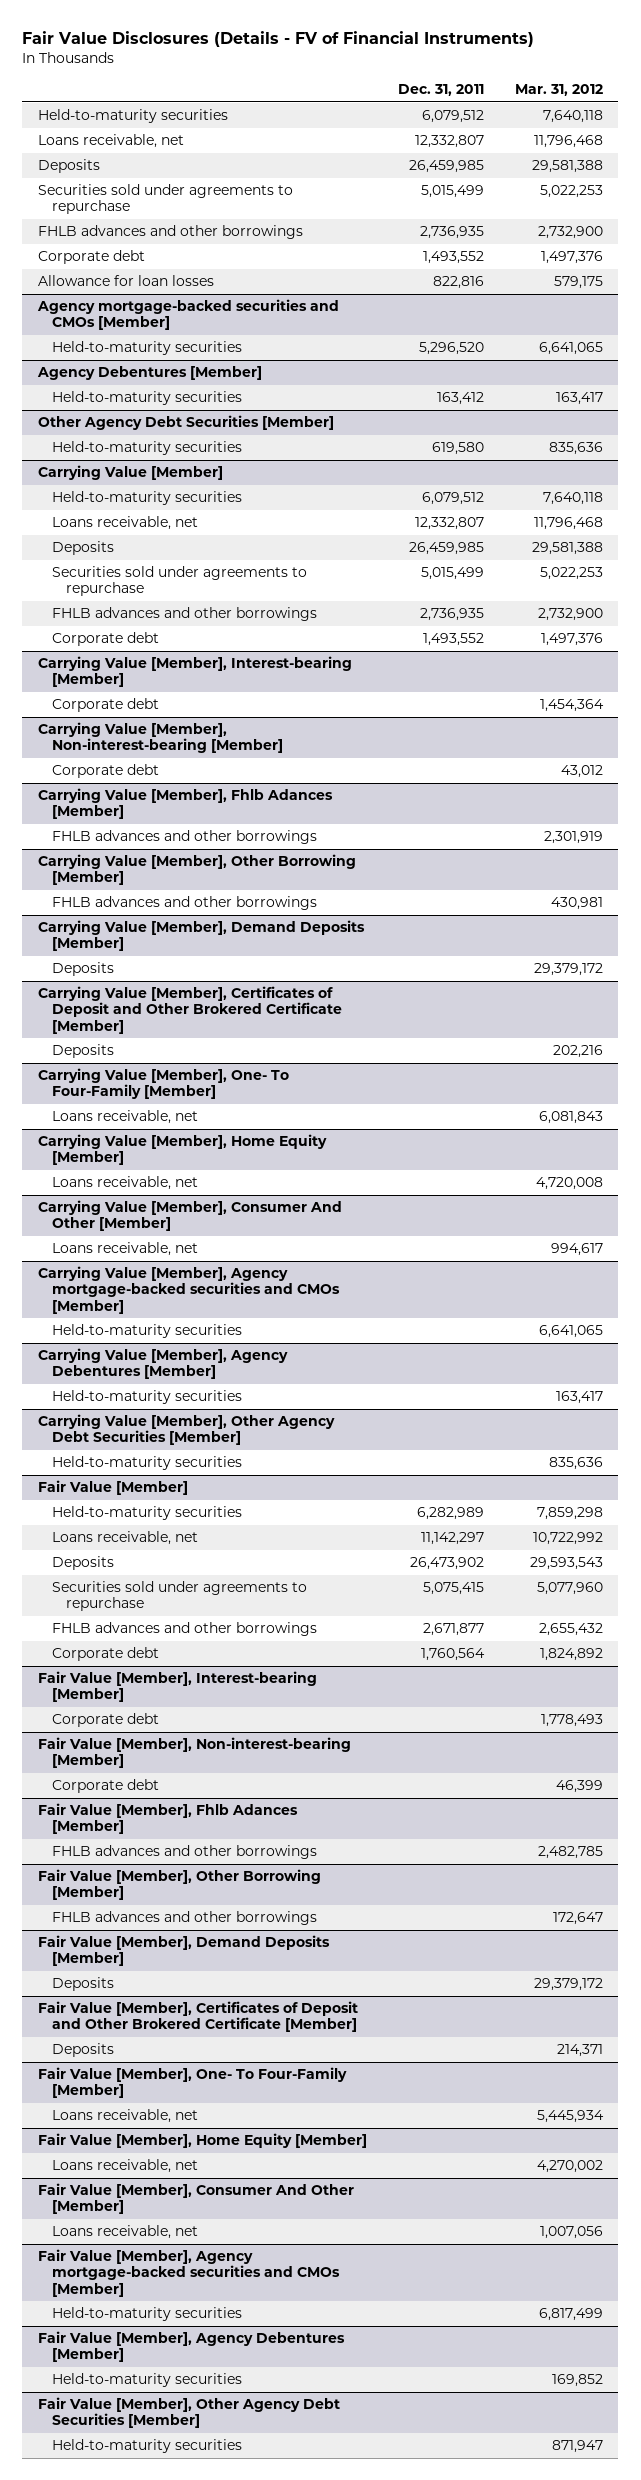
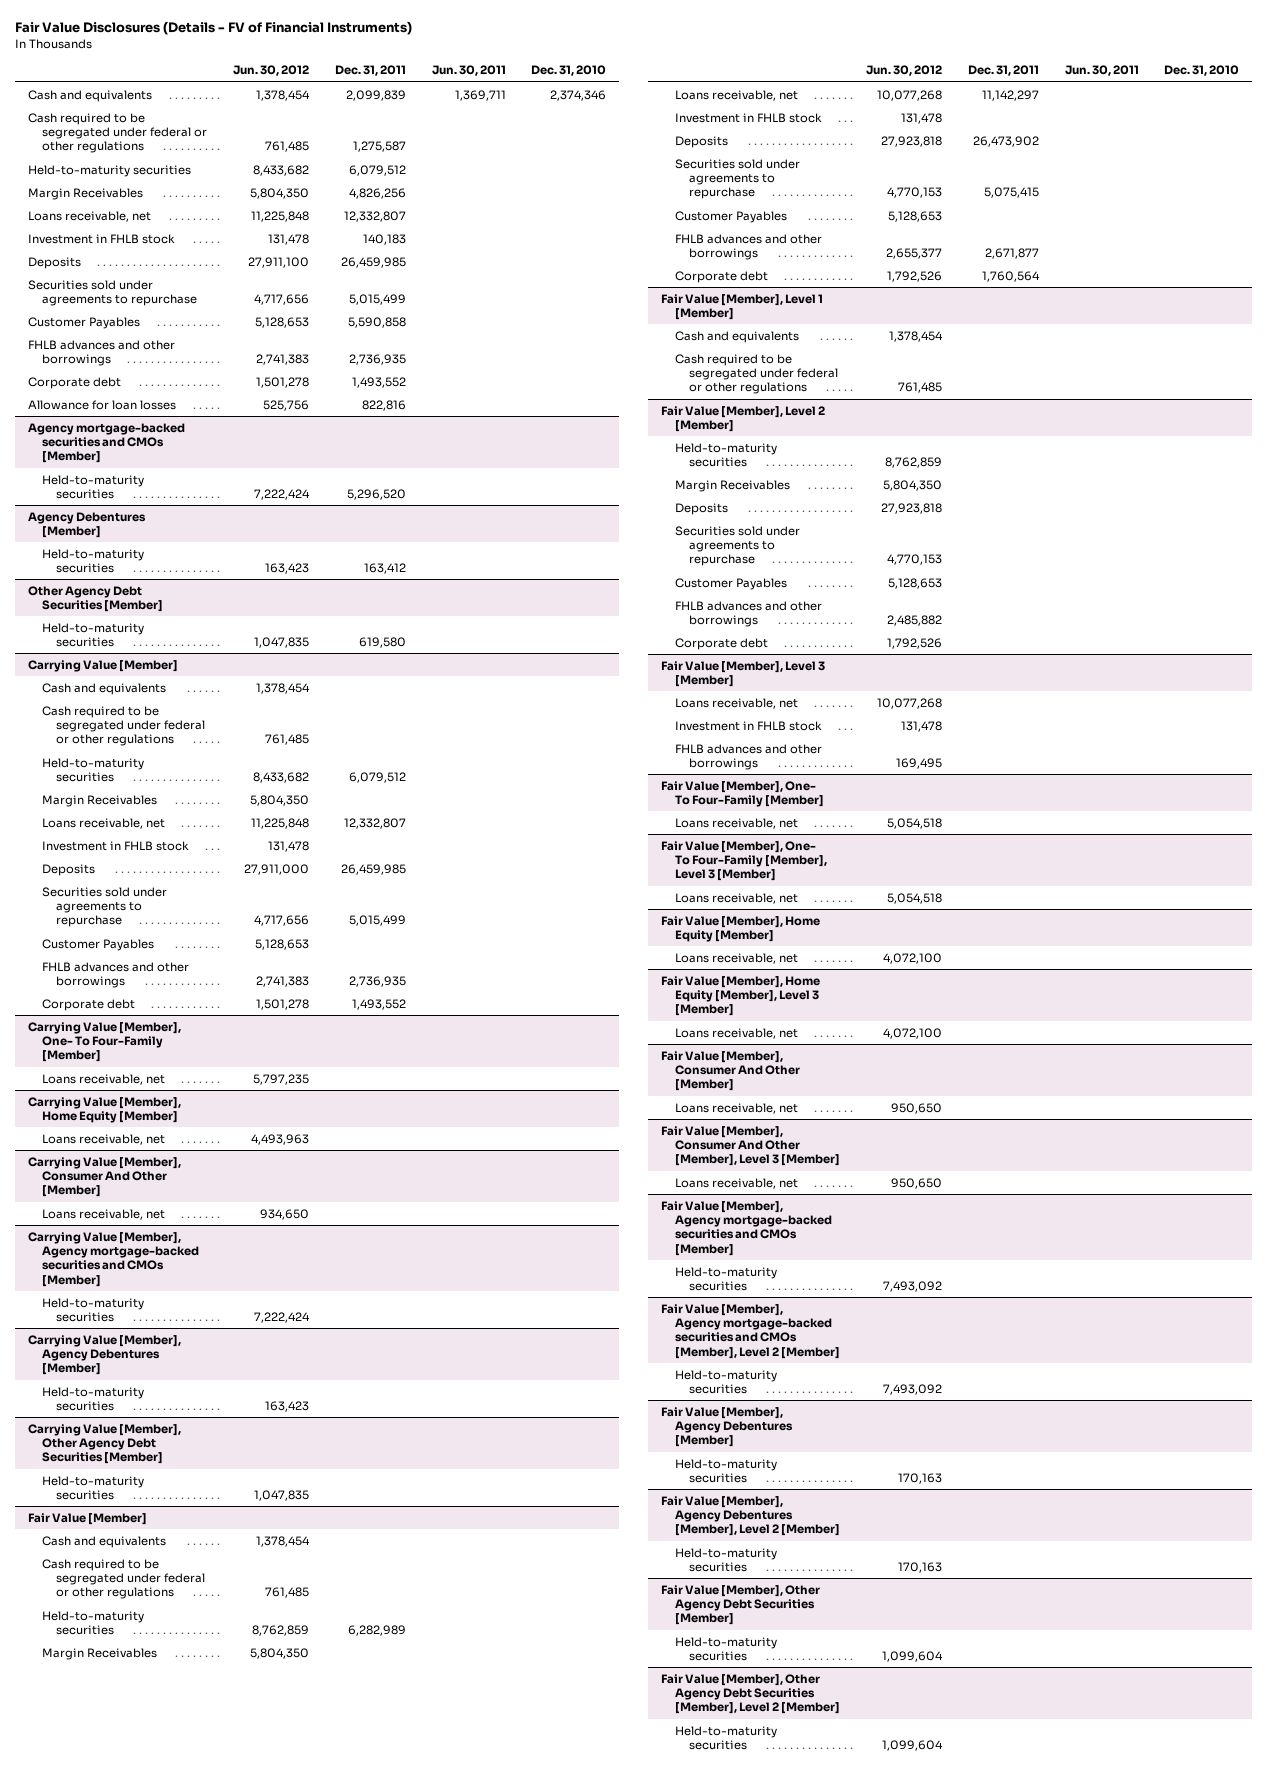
[514,84,603,97] Mar. 31, 2012 -> none
none -> [232,65,309,77] Jun. 30, 2012
none -> [431,65,506,77] Jun. 30, 2011
none -> [531,65,607,77] Dec. 31, 2010
none -> [27,89,152,102] Cash and equivalents
none -> [27,112,207,154] Cash required to be segregated under federal or other regulations
none -> [27,187,143,200] Margin Receivables
none -> [27,233,175,244] Investment in FHLB stock
none -> [27,316,140,329] Customer Payables
none -> [41,682,166,695] Cash and equivalents
none -> [41,705,205,747] Cash required to be segregated under federal or other regulations
none -> [41,794,157,807] Margin Receivables
none -> [41,840,189,851] Investment in FHLB stock
none -> [41,938,154,951] Customer Payables
[37,656,352,688] Carrying Value [Member], Interest-bearing [Member] -> none
[51,698,159,713] Corporate debt -> none
[37,722,283,754] Carrying Value [Member], Non-interest-bearing [Member] -> none
[51,764,159,779] Corporate debt -> none
[37,788,333,820] Carrying Value [Member], Fhlb Adances [Member] -> none
[51,830,317,845] FHLB advances and other borrowings -> none
[37,854,356,886] Carrying Value [Member], Other Borrowing [Member] -> none
[51,896,317,911] FHLB advances and other borrowings -> none
[37,920,365,952] Carrying Value [Member], Demand Deposits [Member] -> none
[51,962,114,977] Deposits -> none
[37,986,342,1034] Carrying Value [Member], Certificates of Deposit and Other Brokered Certificate [Member] -> none
[51,1044,114,1059] Deposits -> none
none -> [41,1535,166,1548] Cash and equivalents
none -> [41,1558,205,1600] Cash required to be segregated under federal or other regulations
none -> [41,1647,157,1660] Margin Receivables
none -> [674,112,822,123] Investment in FHLB stock
none -> [674,210,787,223] Customer Payables
[37,1671,317,1703] Fair Value [Member], Interest-bearing [Member] -> none
[51,1713,159,1728] Corporate debt -> none
[37,1737,351,1769] Fair Value [Member], Non-interest-bearing [Member] -> none
[51,1779,159,1794] Corporate debt -> none
[37,1803,298,1835] Fair Value [Member], Fhlb Adances [Member] -> none
[51,1845,317,1860] FHLB advances and other borrowings -> none
[37,1869,321,1901] Fair Value [Member], Other Borrowing [Member] -> none
[51,1911,317,1926] FHLB advances and other borrowings -> none
[37,1935,330,1967] Fair Value [Member], Demand Deposits [Member] -> none
[51,1977,114,1992] Deposits -> none
[37,2001,358,2033] Fair Value [Member], Certificates of Deposit and Other Brokered Certificate [Member] -> none
[51,2043,114,2058] Deposits -> none
none -> [660,293,823,321] Fair Value [Member], Level 1 [Member]
none -> [674,330,799,343] Cash and equivalents
none -> [674,353,838,395] Cash required to be segregated under federal or other regulations
none -> [660,405,825,433] Fair Value [Member], Level 2 [Member]
none -> [674,442,777,468] Held-to-maturity securities
none -> [674,479,790,492] Margin Receivables
none -> [674,502,728,515] Deposits
none -> [674,525,800,567] Securities sold under agreements to repurchase
none -> [674,577,787,590] Customer Payables
none -> [674,600,822,628] FHLB advances and other borrowings
none -> [674,637,768,650] Corporate debt
none -> [660,660,825,688] Fair Value [Member], Level 3 [Member]
none -> [674,697,798,709] Loans receivable, net
none -> [674,720,822,731] Investment in FHLB stock
none -> [674,743,822,771] FHLB advances and other borrowings
none -> [660,840,827,882] Fair Value [Member], One- To Four-Family [Member], Level 3 [Member]
none -> [674,892,798,904] Loans receivable, net
none -> [660,975,820,1017] Fair Value [Member], Home Equity [Member], Level 3 [Member]
none -> [674,1027,798,1039] Loans receivable, net
none -> [660,1125,840,1167] Fair Value [Member], Consumer And Other [Member], Level 3 [Member]
none -> [674,1177,798,1189] Loans receivable, net
none -> [660,1303,840,1359] Fair Value [Member], Agency mortgage-backed securities and CMOs [Member], Level 2 [Member]
none -> [674,1369,777,1395] Held-to-maturity securities
none -> [660,1495,840,1537] Fair Value [Member], Agency Debentures [Member], Level 2 [Member]
none -> [674,1547,777,1573] Held-to-maturity securities
none -> [660,1673,840,1715] Fair Value [Member], Other Agency Debt Securities [Member], Level 2 [Member]
none -> [674,1725,777,1751] Held-to-maturity securities

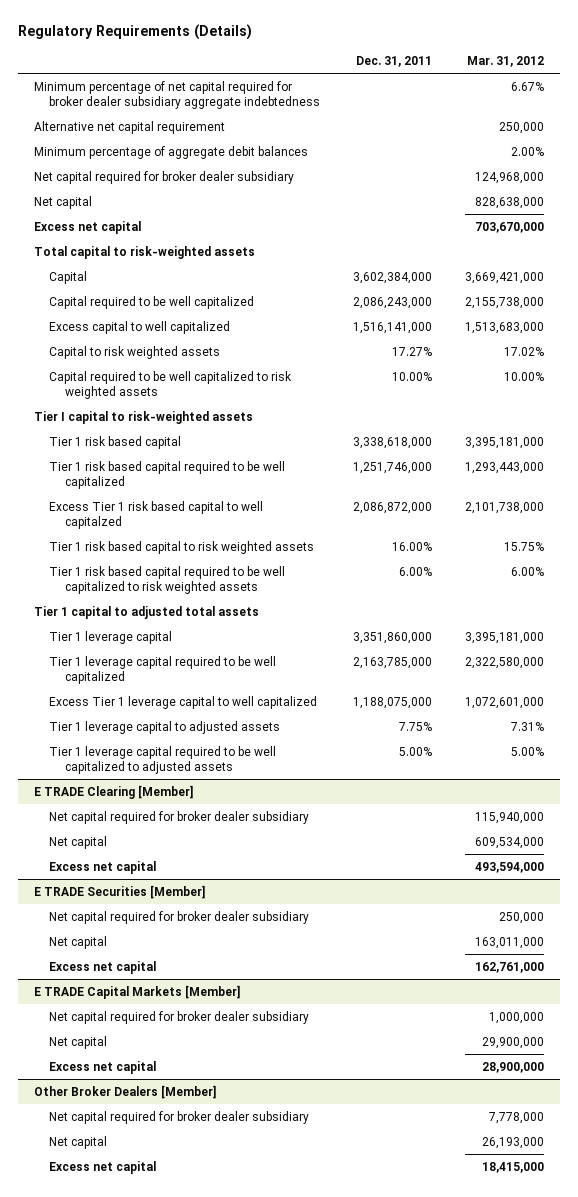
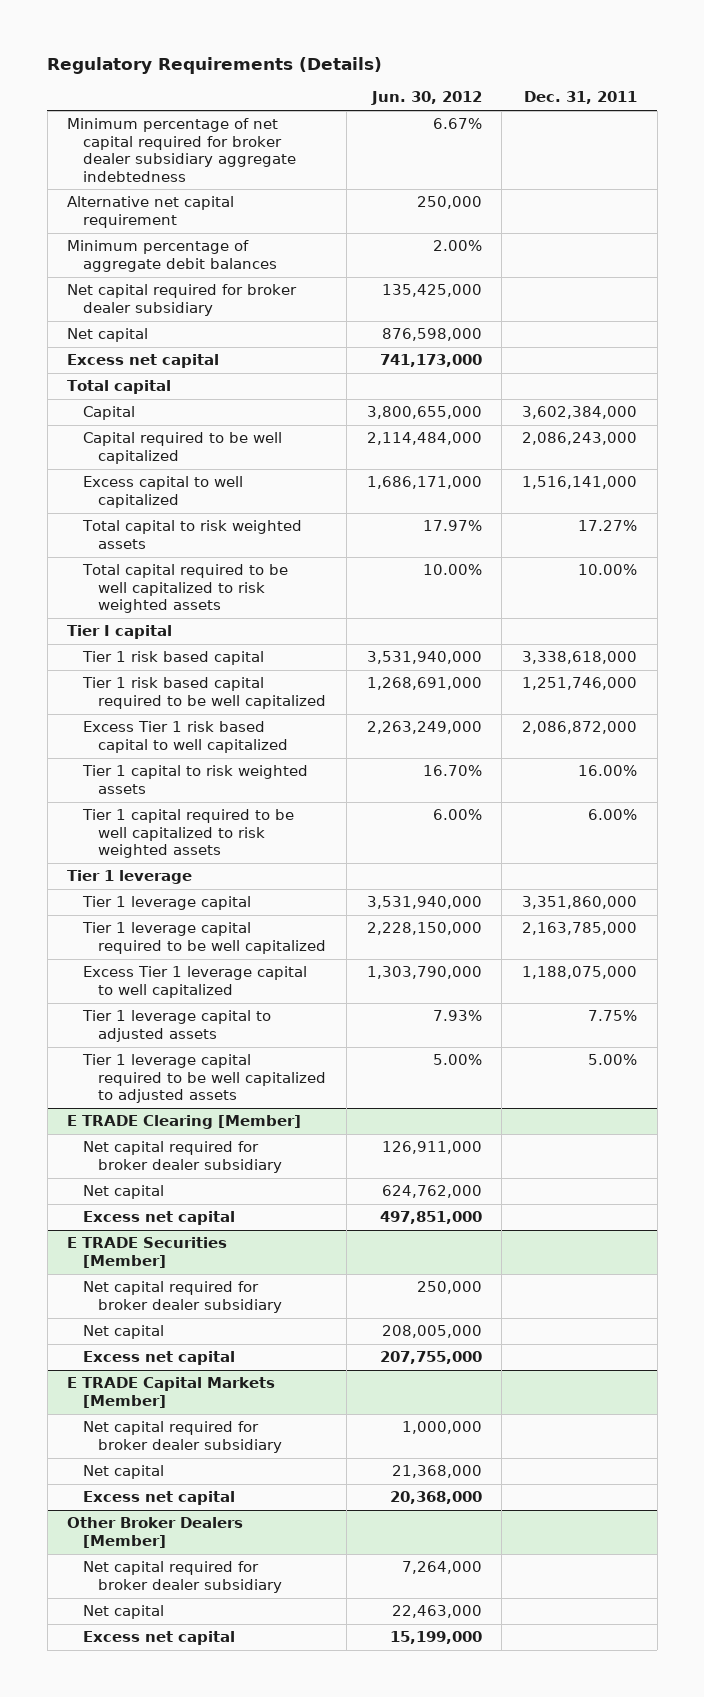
[466,56,544,68] Mar. 31, 2012 -> none
none -> [370,91,482,106] Jun. 30, 2012
[34,245,256,259] Total capital to risk-weighted assets -> [67,380,172,395] Total capital
[49,345,221,359] Capital to risk weighted assets -> [81,520,302,549] Total capital to risk weighted assets
[49,370,293,400] Capital required to be well capitalized to risk weighted assets -> [81,564,288,614] Total capital required to be well capitalized to risk weighted assets
[34,410,254,424] Tier I capital to risk-weighted assets -> [67,625,173,640] Tier I capital
[49,500,264,530] Excess Tier 1 risk based capital to well capitalzed -> [82,721,289,753] Excess Tier 1 risk based capital to well capitalized
[49,540,315,554] Tier 1 risk based capital to risk weighted assets -> [81,765,308,794] Tier 1 capital to risk weighted assets
[49,565,286,595] Tier 1 risk based capital required to be well capitalized to risk weighted assets -> [81,809,294,859] Tier 1 capital required to be well capitalized to risk weighted assets
[34,605,260,619] Tier 1 capital to adjusted total assets -> [67,870,193,885] Tier 1 leverage

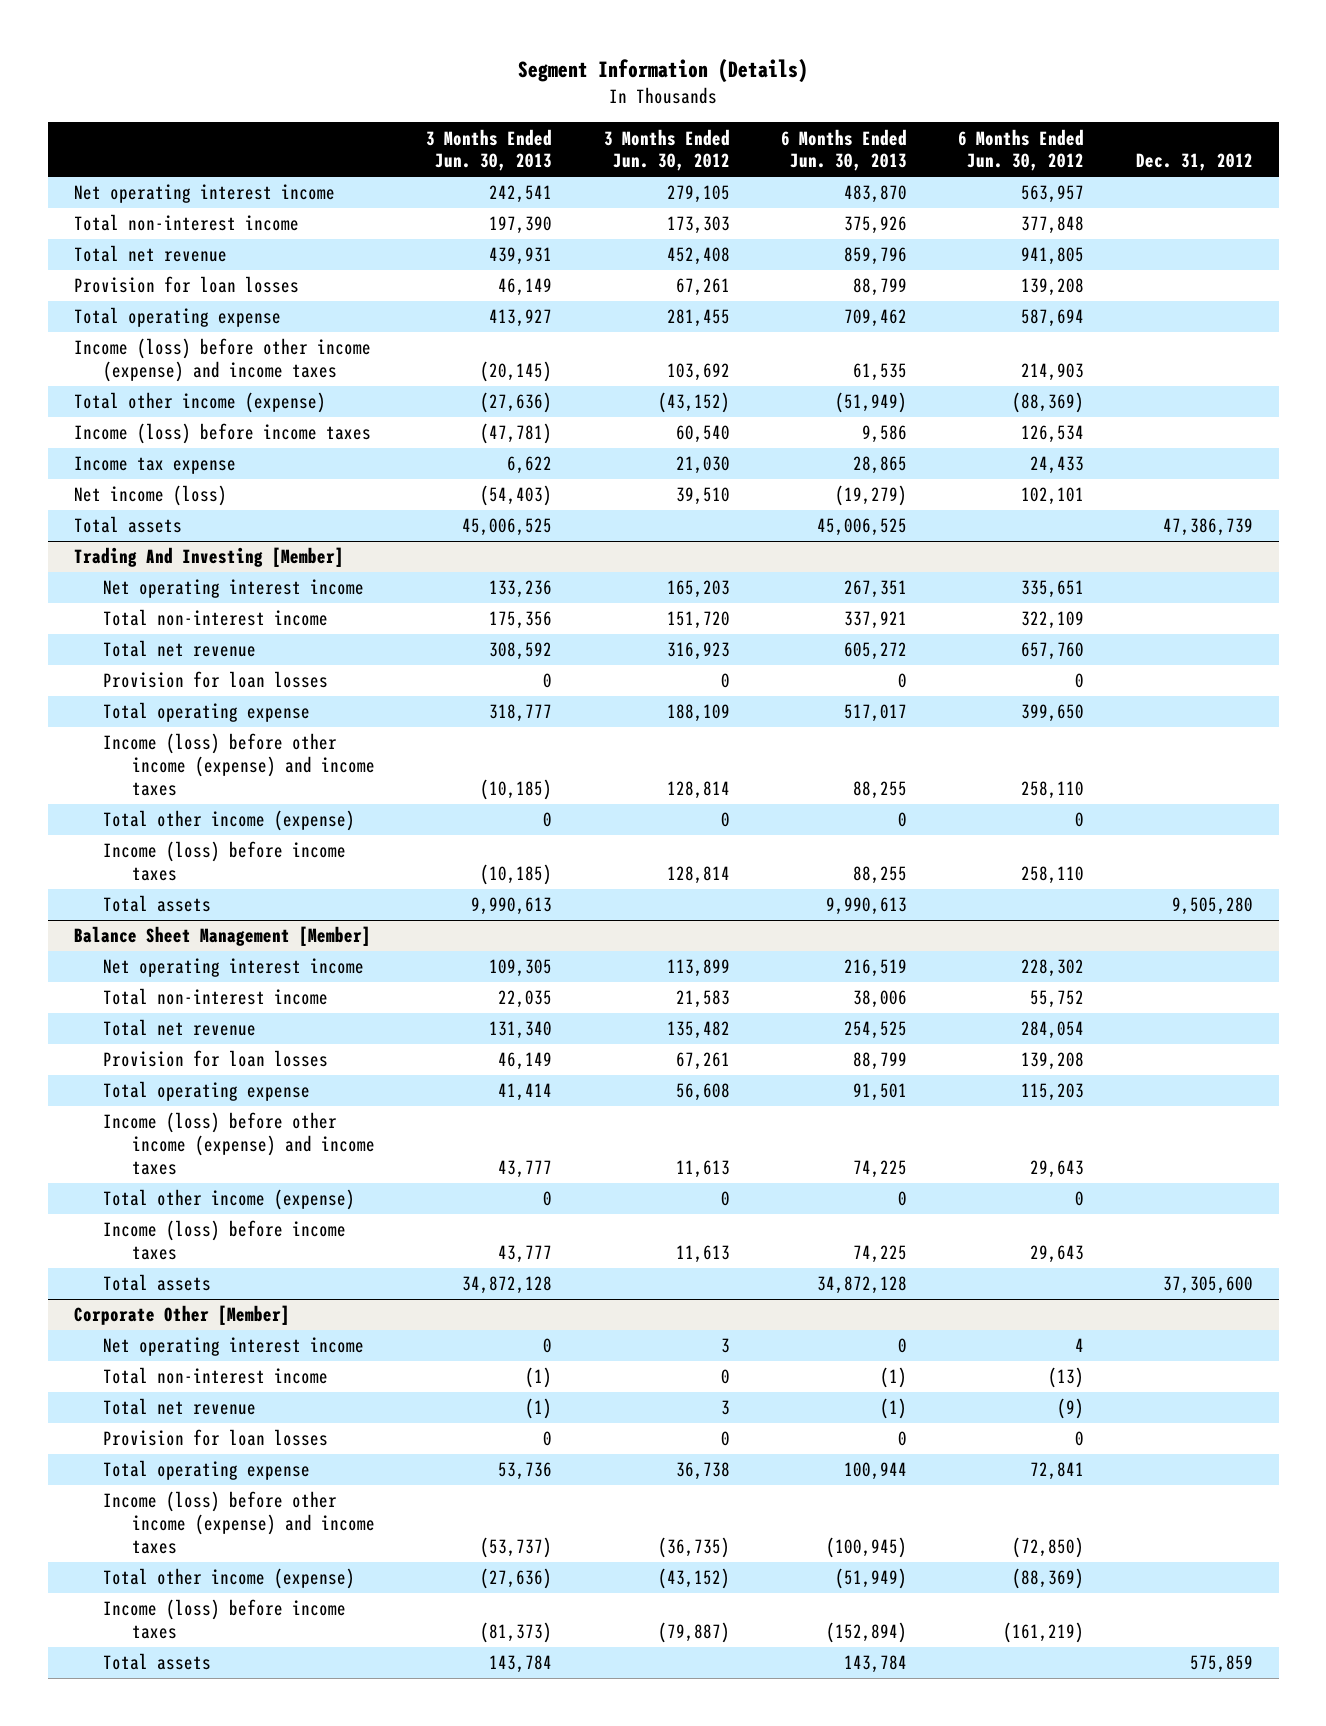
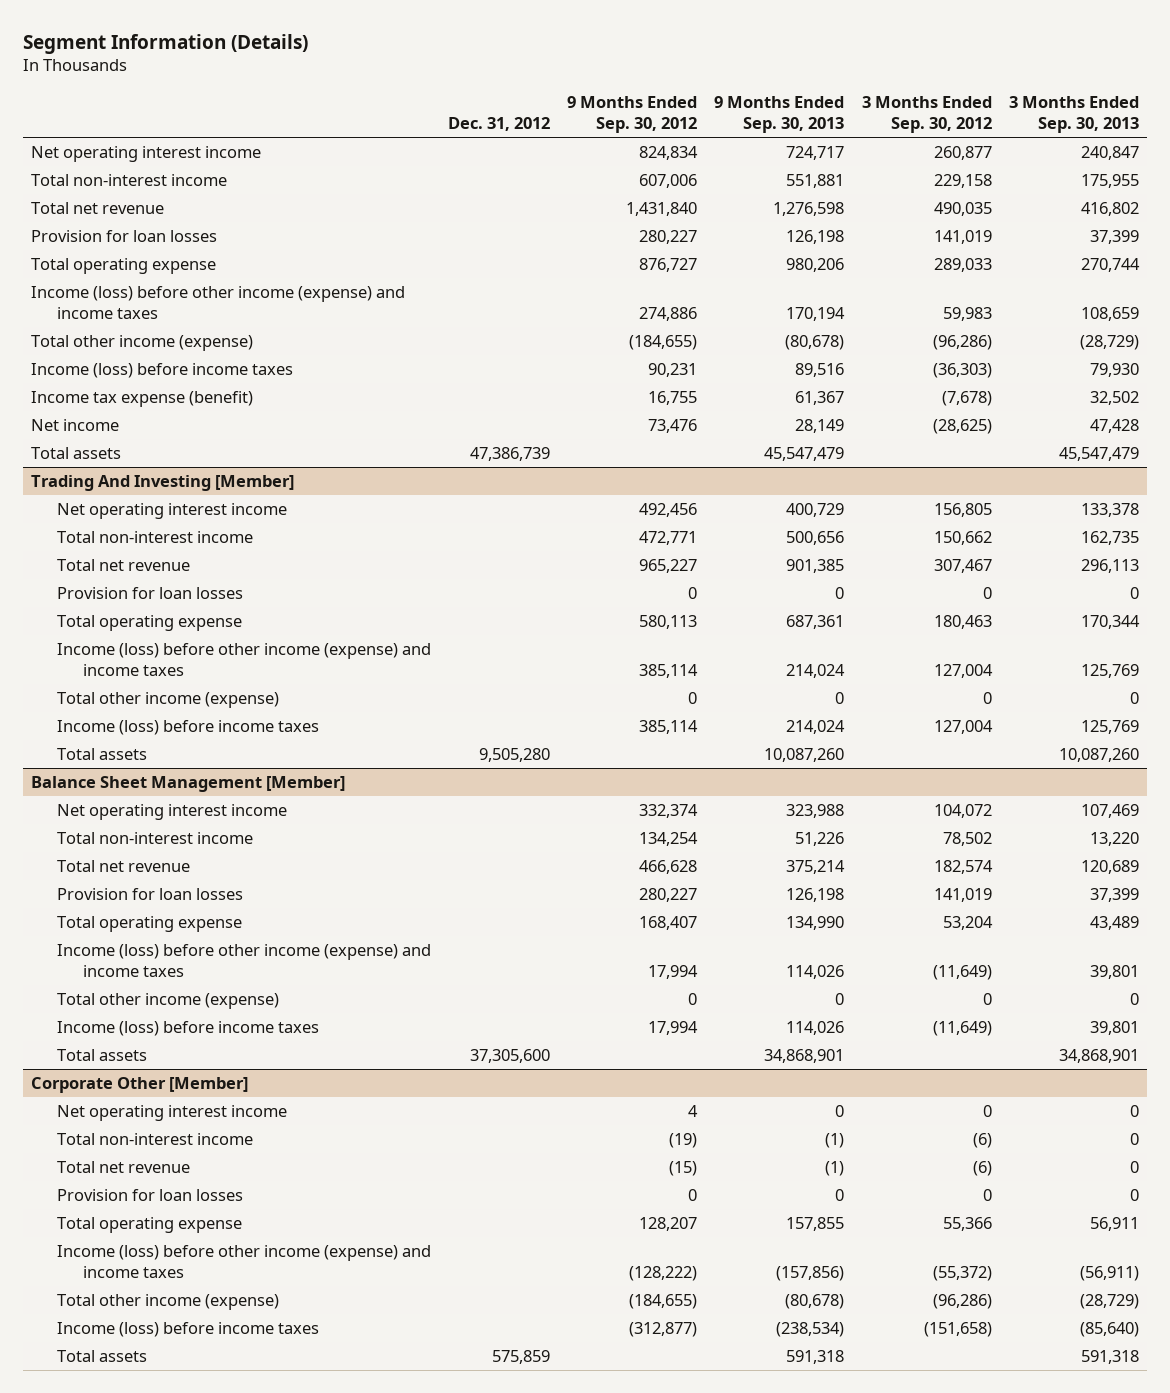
[426,128,553,172] 3 Months Ended Jun. 30, 2013 -> none
[603,128,730,172] 3 Months Ended Jun. 30, 2012 -> none
[781,128,908,172] 6 Months Ended Jun. 30, 2013 -> none
[958,128,1085,172] 6 Months Ended Jun. 30, 2012 -> none
none -> [567,95,698,134] 9 Months Ended Sep. 30, 2012
none -> [714,95,845,134] 9 Months Ended Sep. 30, 2013
none -> [861,95,992,134] 3 Months Ended Sep. 30, 2012
none -> [1008,95,1139,134] 3 Months Ended Sep. 30, 2013
[73,456,236,475] Income tax expense -> [31,390,254,407] Income tax expense (benefit)
[73,485,227,507] Net income (loss) -> [31,418,120,431] Net income

